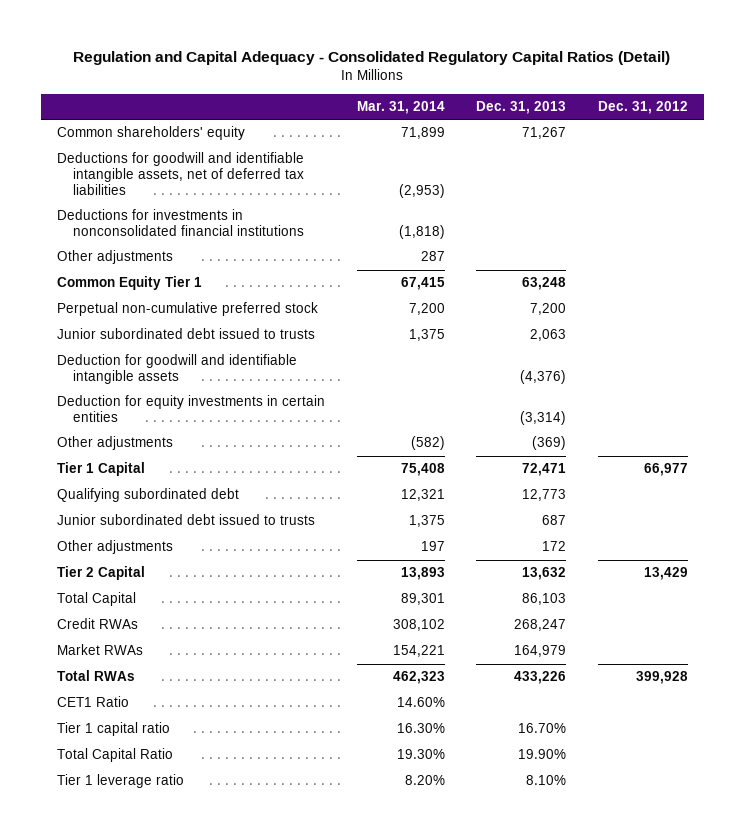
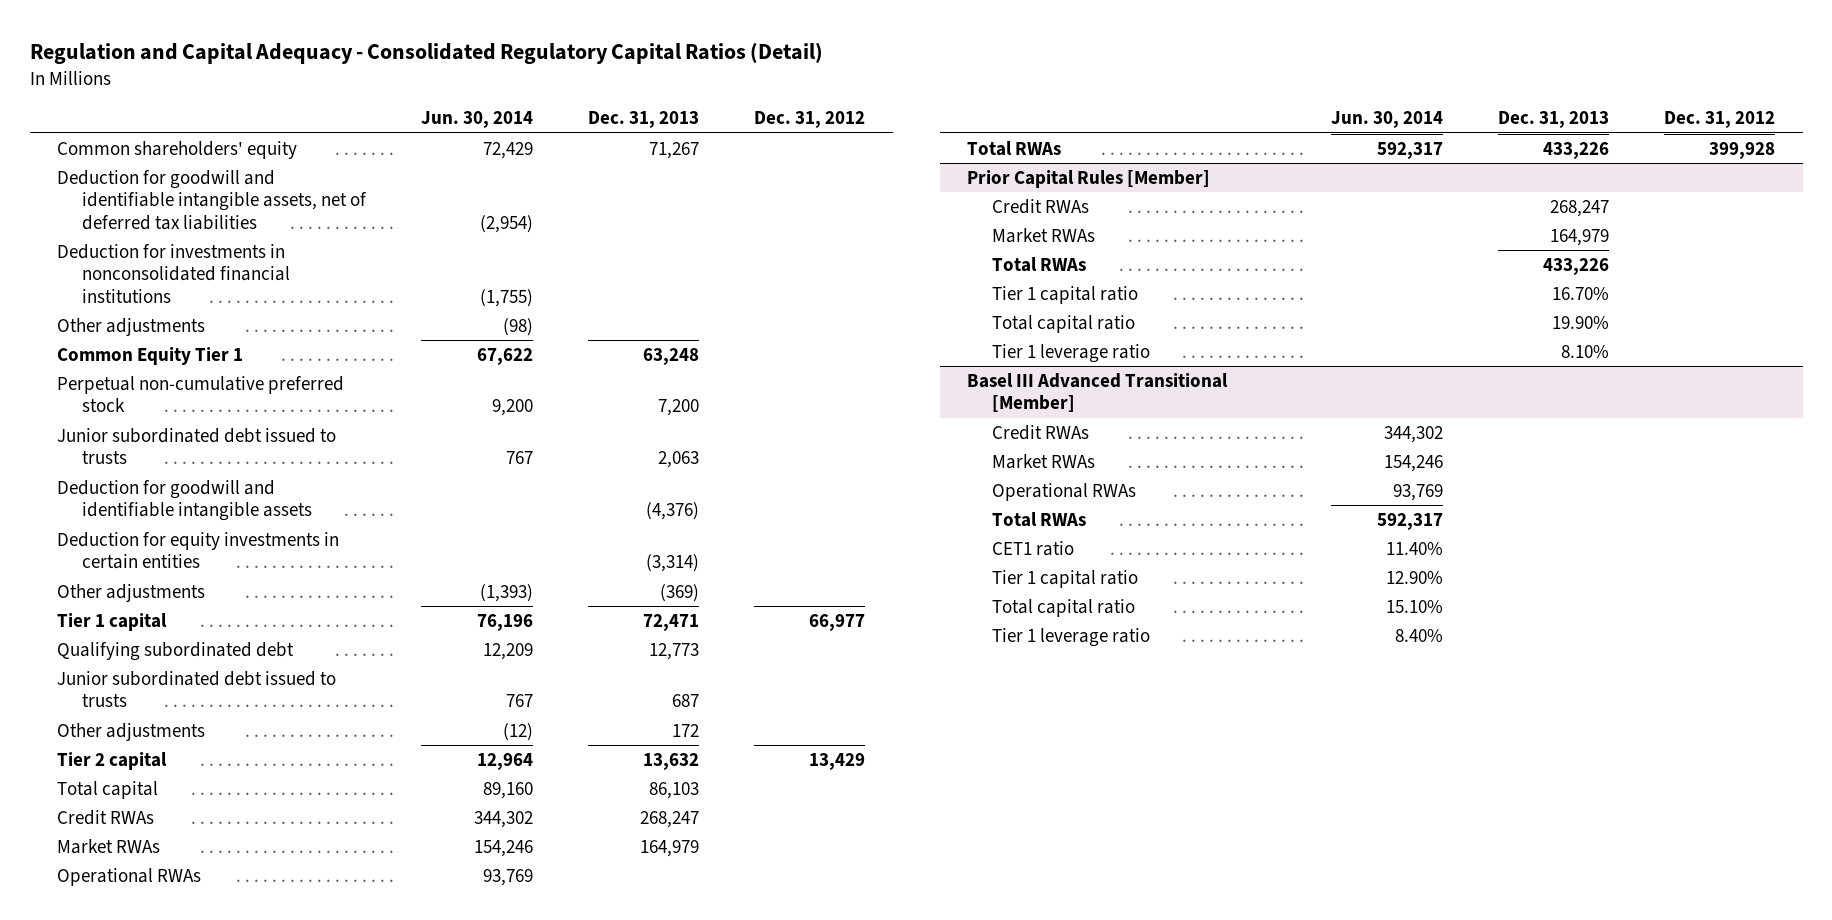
[356,100,445,114] Mar. 31, 2014 -> none
none -> [421,111,534,129] Jun. 30, 2014
[57,152,305,195] Deductions for goodwill and identifiable intangible assets, net of deferred tax liabilities -> [57,169,368,230] Deduction for goodwill and identifiable intangible assets, net of deferred tax liabilities
[57,209,305,237] Deductions for investments in nonconsolidated financial institutions -> [57,243,291,303] Deduction for investments in nonconsolidated financial institutions
[57,462,146,477] Tier 1 Capital -> [57,612,168,631] Tier 1 capital
[57,566,146,581] Tier 2 Capital -> [57,751,168,770] Tier 2 capital
[57,592,137,607] Total Capital -> [57,780,159,799] Total capital
none -> [57,867,202,886] Operational RWAs
[57,696,130,708] CET1 Ratio -> none
none -> [967,169,1211,188] Prior Capital Rules [Member]
none -> [992,198,1090,214] Credit RWAs
none -> [992,227,1096,243] Market RWAs
none -> [992,256,1087,272] Total RWAs
[57,748,174,763] Total Capital Ratio -> [992,314,1136,333] Total capital ratio
none -> [967,372,1229,413] Basel III Advanced Transitional [Member]
none -> [992,424,1090,440] Credit RWAs
none -> [992,453,1096,469] Market RWAs
none -> [992,482,1137,501] Operational RWAs
none -> [992,511,1087,527] Total RWAs
none -> [992,540,1075,556] CET1 ratio
none -> [992,569,1139,588] Tier 1 capital ratio
none -> [992,598,1136,617] Total capital ratio
none -> [992,627,1151,647] Tier 1 leverage ratio

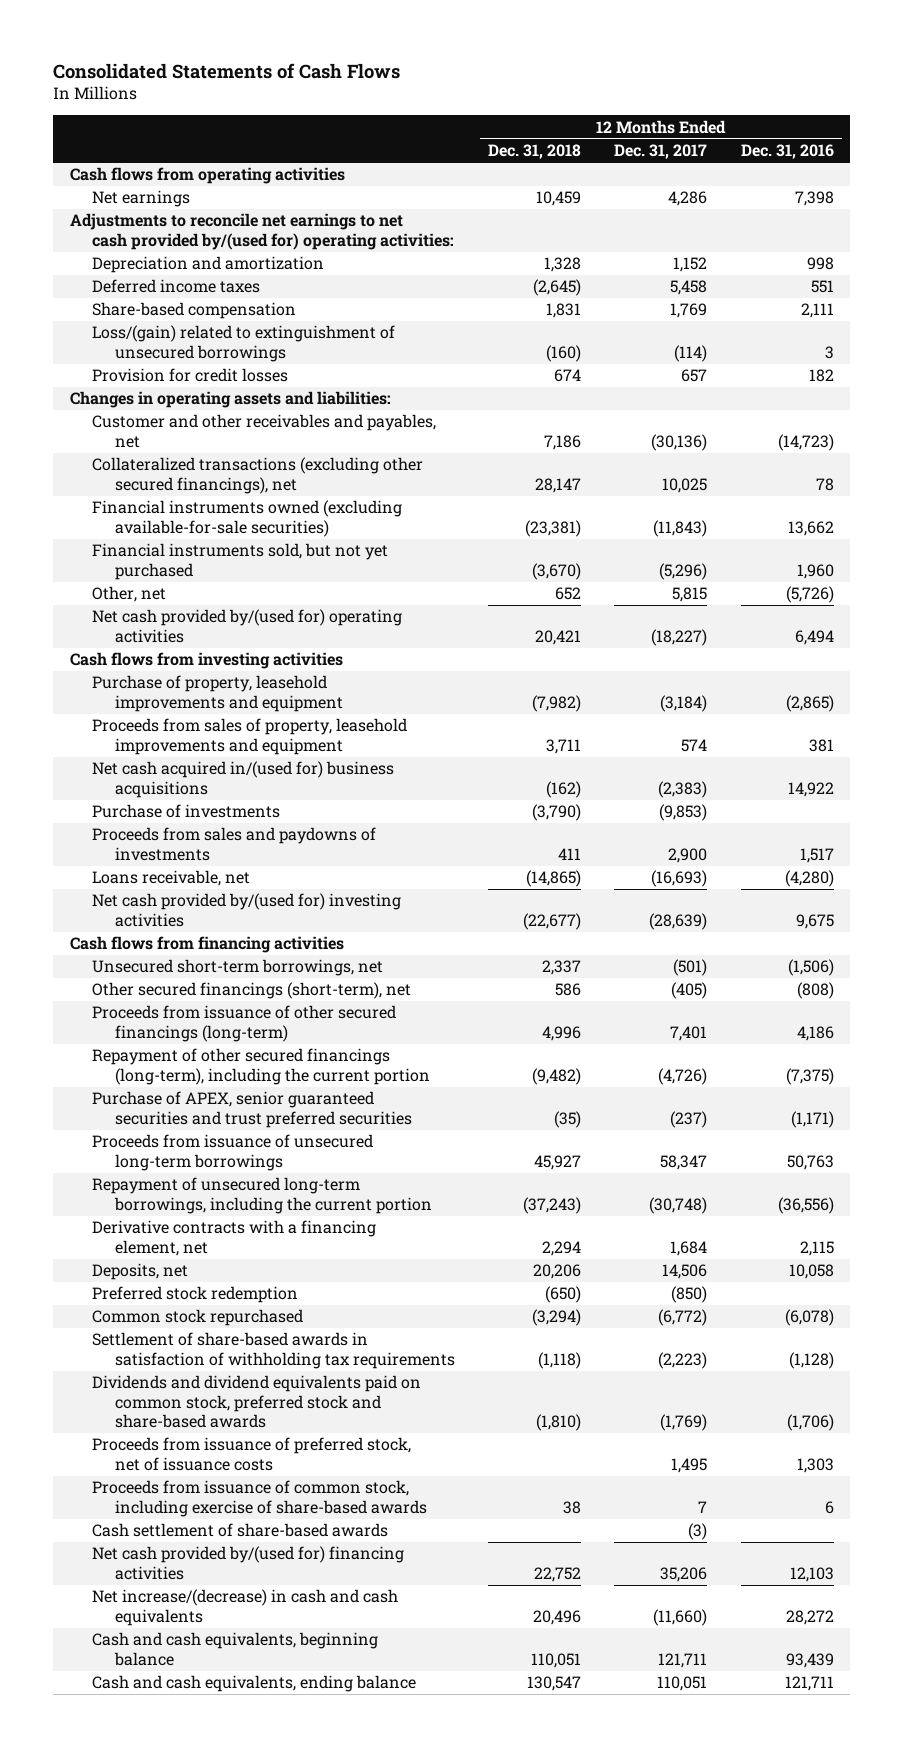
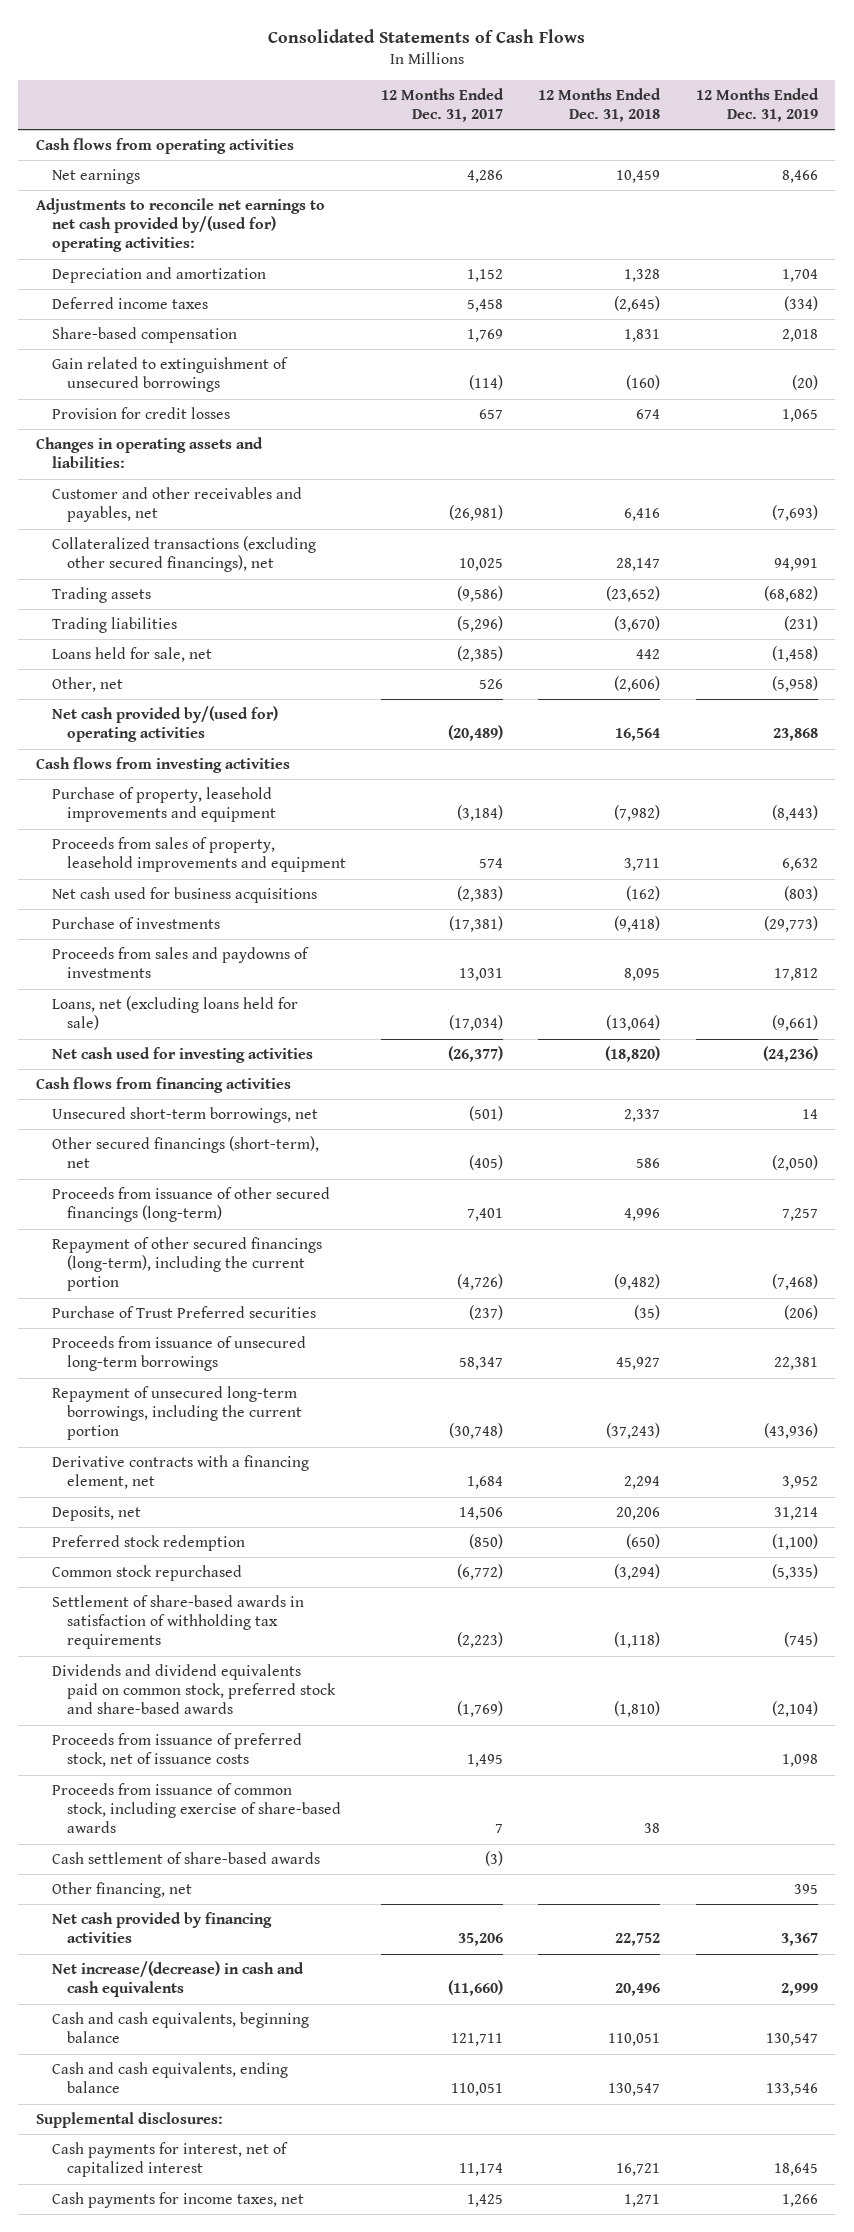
[740,144,834,160] Dec. 31, 2016 -> none
none -> [695,87,819,122] 12 Months Ended Dec. 31, 2019
[92,325,396,362] Loss/(gain) related to extinguishment of unsecured borrowings -> [51,357,288,393] Gain related to extinguishment of unsecured borrowings
[543,434,581,450] 7,186 -> [624,508,661,522] 6,416
[651,433,708,451] (30,136) -> [449,505,504,522] (26,981)
[92,500,403,537] Financial instruments owned (excluding available-for-sale securities) -> none
none -> [51,587,151,604] Trading assets
[92,543,389,580] Financial instruments sold, but not yet purchased -> [51,617,177,634] Trading liabilities
none -> [51,647,212,663] Loans held for sale, net
[554,587,581,601] 652 -> [614,676,661,693] (2,606)
[672,587,708,603] 5,815 -> [479,679,504,690] 526
[534,629,581,645] 20,421 -> [615,728,661,742] 16,564
[651,628,708,646] (18,227) -> [448,725,504,742] (20,489)
[92,761,395,798] Net cash acquired in/(used for) business acquisitions -> [51,887,317,904] Net cash used for business acquisitions
[531,804,581,822] (3,790) -> [614,916,661,933] (9,418)
[659,804,708,822] (9,853) -> [449,916,504,933] (17,381)
[557,847,581,860] 411 -> [624,968,661,982] 8,095
[668,847,708,863] 2,900 -> [459,968,504,982] 13,031
[92,870,251,887] Loans receivable, net -> [51,996,298,1031] Loans, net (excluding loans held for sale)
[525,870,581,888] (14,865) -> [606,1015,661,1032] (13,064)
[651,870,708,888] (16,693) -> [449,1015,504,1032] (17,034)
[92,893,402,927] Net cash provided by/(used for) investing activities -> [51,1047,313,1064] Net cash used for investing activities
[522,912,581,930] (22,677) -> [605,1046,661,1063] (18,820)
[649,912,708,930] (28,639) -> [448,1046,504,1063] (26,377)
[92,1091,412,1128] Purchase of APEX, senior guaranteed securities and trust preferred securities -> [51,1306,316,1319] Purchase of Trust Preferred securities
none -> [51,1882,192,1899] Other financing, net
[92,1546,405,1580] Net cash provided by/(used for) financing activities -> [51,1912,272,1944] Net cash provided by financing activities
none -> [36,2112,224,2129] Supplemental disclosures:
none -> [51,2142,288,2178] Cash payments for interest, net of capitalized interest
none -> [51,2192,304,2209] Cash payments for income taxes, net

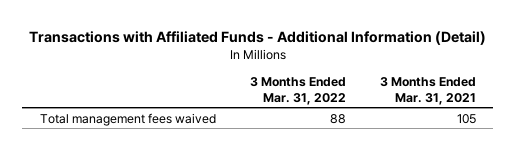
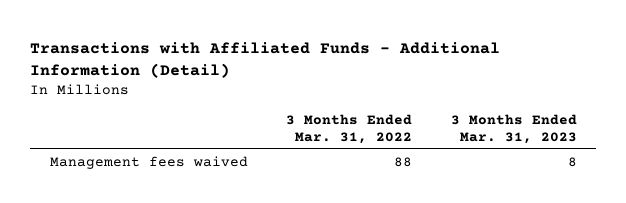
[379,76,476,105] 3 Months Ended Mar. 31, 2021 -> none
none -> [450,114,577,145] 3 Months Ended Mar. 31, 2023
[39,112,216,126] Total management fees waived -> [49,155,248,169] Management fees waived

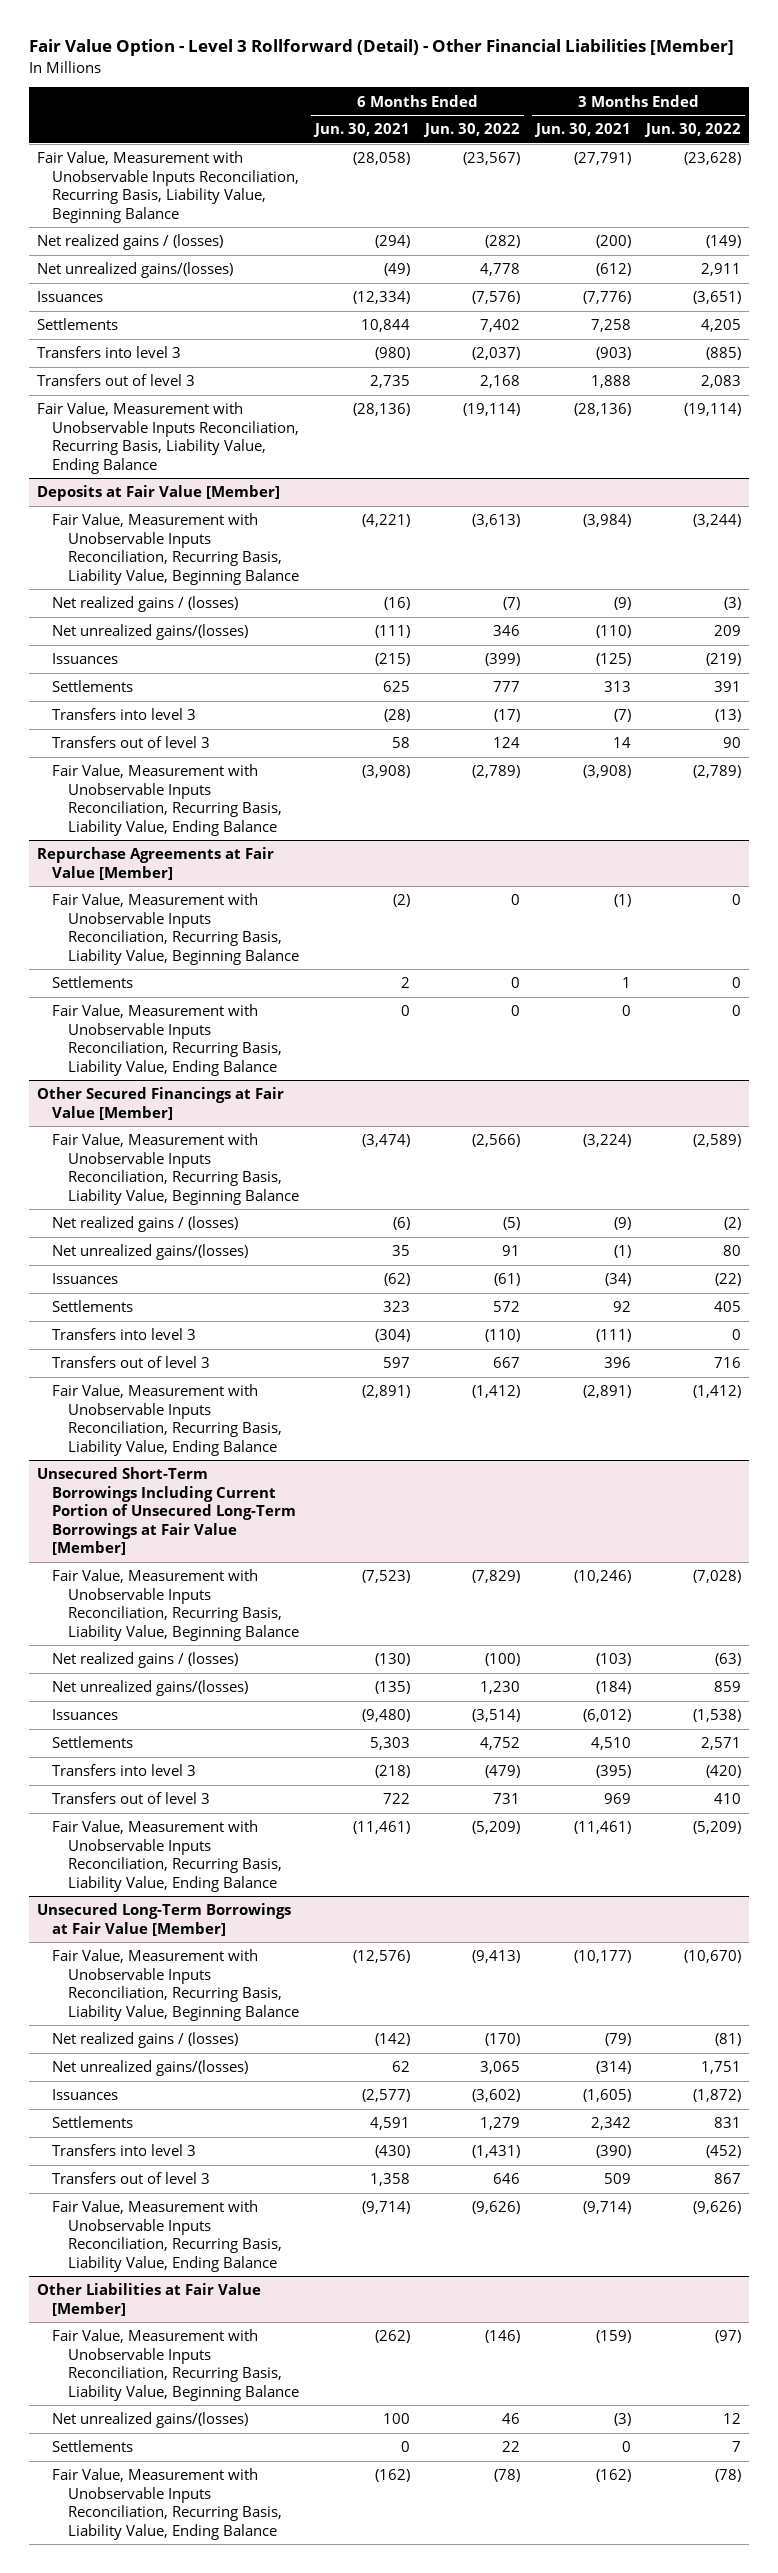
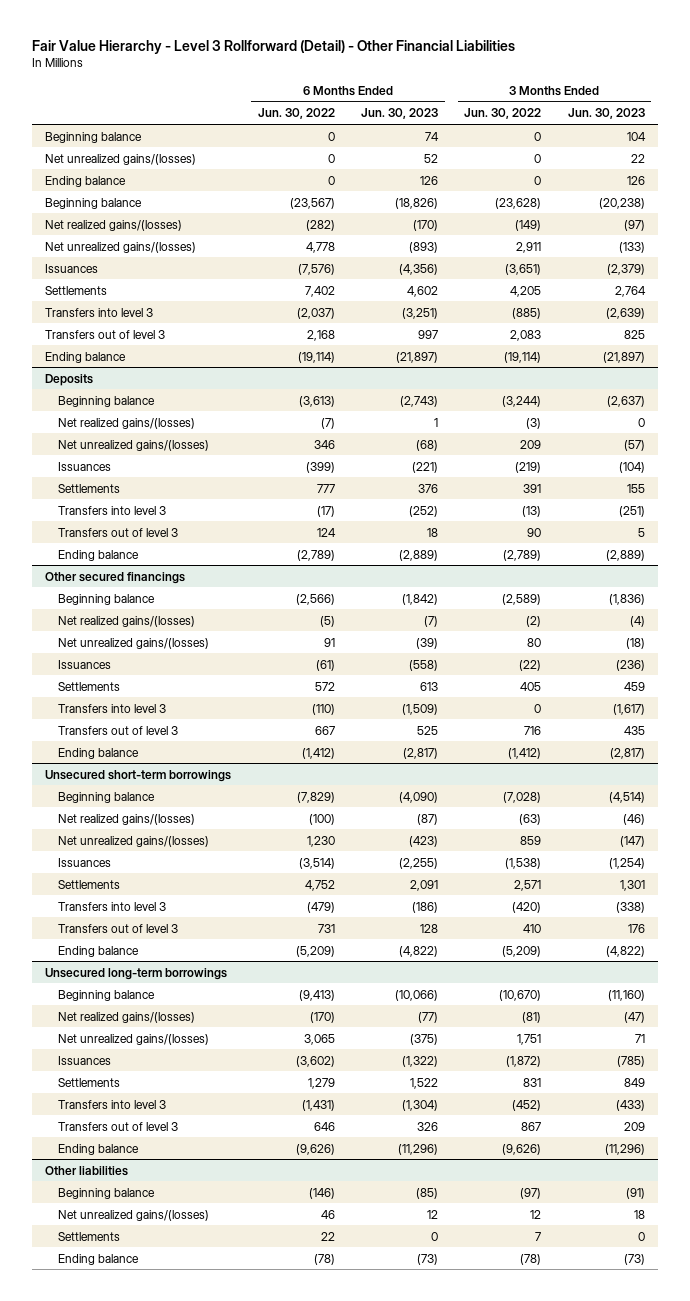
[29,39,735,57] Fair Value Option - Level 3 Rollforward (Detail) - Other Financial Liabilities [Member] -> [32,40,516,55] Fair Value Hierarchy - Level 3 Rollforward (Detail) - Other Financial Liabilities
[312,123,410,138] Jun. 30, 2021 -> none
[533,123,631,138] Jun. 30, 2021 -> none
none -> [360,108,438,120] Jun. 30, 2023
none -> [567,108,645,120] Jun. 30, 2023
none -> [45,131,143,143] Beginning balance
none -> [45,153,197,165] Net unrealized gains/(losses)
none -> [45,175,127,187] Ending balance
[36,151,300,223] Fair Value, Measurement with Unobservable Inputs Reconciliation, Recurring Basis, Liability Value, Beginning Balance -> [45,197,143,209] Beginning balance
[36,234,223,251] Net realized gains / (losses) -> [45,219,183,231] Net realized gains/(losses)
[36,402,300,474] Fair Value, Measurement with Unobservable Inputs Reconciliation, Recurring Basis, Liability Value, Ending Balance -> [45,351,127,363] Ending balance
[36,485,280,502] Deposits at Fair Value [Member] -> [45,373,94,386] Deposits
[52,513,299,585] Fair Value, Measurement with Unobservable Inputs Reconciliation, Recurring Basis, Liability Value, Beginning Balance -> [58,395,156,407] Beginning balance
[52,596,239,613] Net realized gains / (losses) -> [58,417,196,429] Net realized gains/(losses)
[52,893,299,965] Fair Value, Measurement with Unobservable Inputs Reconciliation, Recurring Basis, Liability Value, Beginning Balance -> none
[52,976,134,989] Settlements -> none
[52,1004,282,1076] Fair Value, Measurement with Unobservable Inputs Reconciliation, Recurring Basis, Liability Value, Ending Balance -> none
[36,1087,284,1120] Other Secured Financings at Fair Value [Member] -> none
[52,764,282,836] Fair Value, Measurement with Unobservable Inputs Reconciliation, Recurring Basis, Liability Value, Ending Balance -> [58,549,140,561] Ending balance
[36,847,274,880] Repurchase Agreements at Fair Value [Member] -> [45,571,186,584] Other secured financings
[52,1133,299,1205] Fair Value, Measurement with Unobservable Inputs Reconciliation, Recurring Basis, Liability Value, Beginning Balance -> [58,593,156,605] Beginning balance
[52,1216,239,1233] Net realized gains / (losses) -> [58,615,196,627] Net realized gains/(losses)
[52,1384,282,1456] Fair Value, Measurement with Unobservable Inputs Reconciliation, Recurring Basis, Liability Value, Ending Balance -> [58,747,140,759] Ending balance
[36,1467,297,1556] Unsecured Short-Term Borrowings Including Current Portion of Unsecured Long-Term Borrowings at Fair Value [Member] -> [45,769,232,782] Unsecured short-term borrowings
[52,1569,299,1641] Fair Value, Measurement with Unobservable Inputs Reconciliation, Recurring Basis, Liability Value, Beginning Balance -> [58,791,156,803] Beginning balance
[52,1652,239,1669] Net realized gains / (losses) -> [58,813,196,825] Net realized gains/(losses)
[52,1820,282,1892] Fair Value, Measurement with Unobservable Inputs Reconciliation, Recurring Basis, Liability Value, Ending Balance -> [58,945,140,957] Ending balance
[36,1903,291,1936] Unsecured Long-Term Borrowings at Fair Value [Member] -> [45,967,228,980] Unsecured long-term borrowings
[52,1949,299,2021] Fair Value, Measurement with Unobservable Inputs Reconciliation, Recurring Basis, Liability Value, Beginning Balance -> [58,989,156,1001] Beginning balance
[52,2032,239,2049] Net realized gains / (losses) -> [58,1011,196,1023] Net realized gains/(losses)
[52,2200,282,2272] Fair Value, Measurement with Unobservable Inputs Reconciliation, Recurring Basis, Liability Value, Ending Balance -> [58,1143,140,1155] Ending balance
[36,2283,261,2316] Other Liabilities at Fair Value [Member] -> [45,1165,129,1176] Other liabilities
[52,2329,299,2401] Fair Value, Measurement with Unobservable Inputs Reconciliation, Recurring Basis, Liability Value, Beginning Balance -> [58,1187,156,1199] Beginning balance
[52,2468,282,2540] Fair Value, Measurement with Unobservable Inputs Reconciliation, Recurring Basis, Liability Value, Ending Balance -> [58,1253,140,1265] Ending balance

